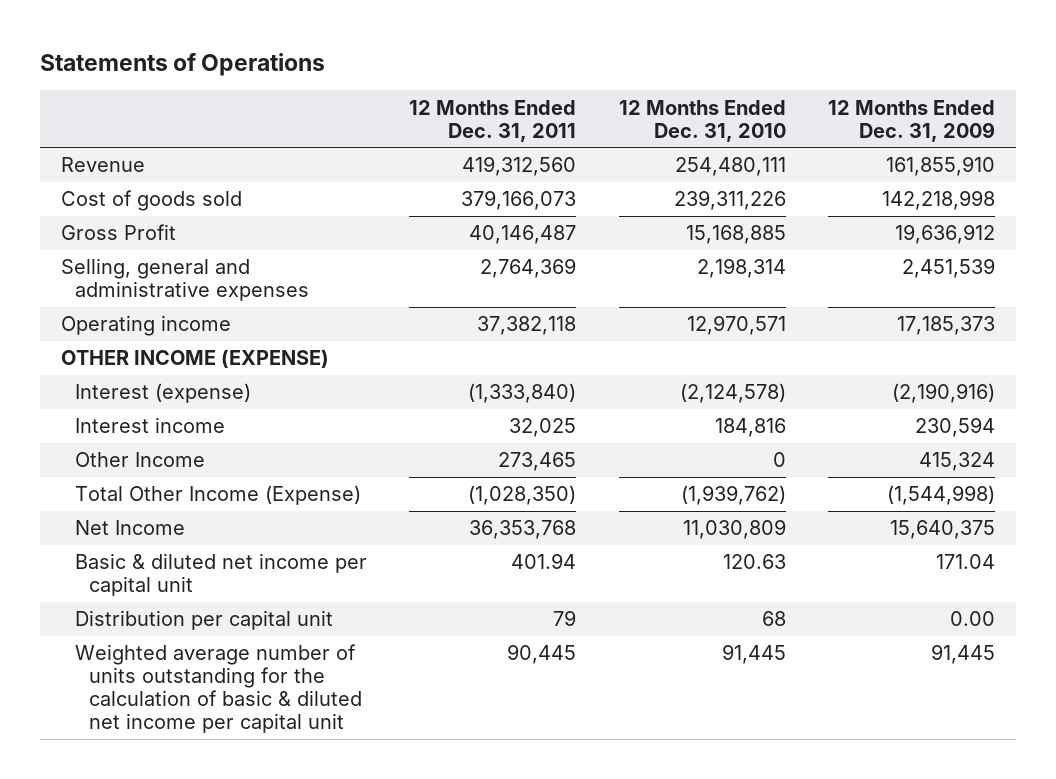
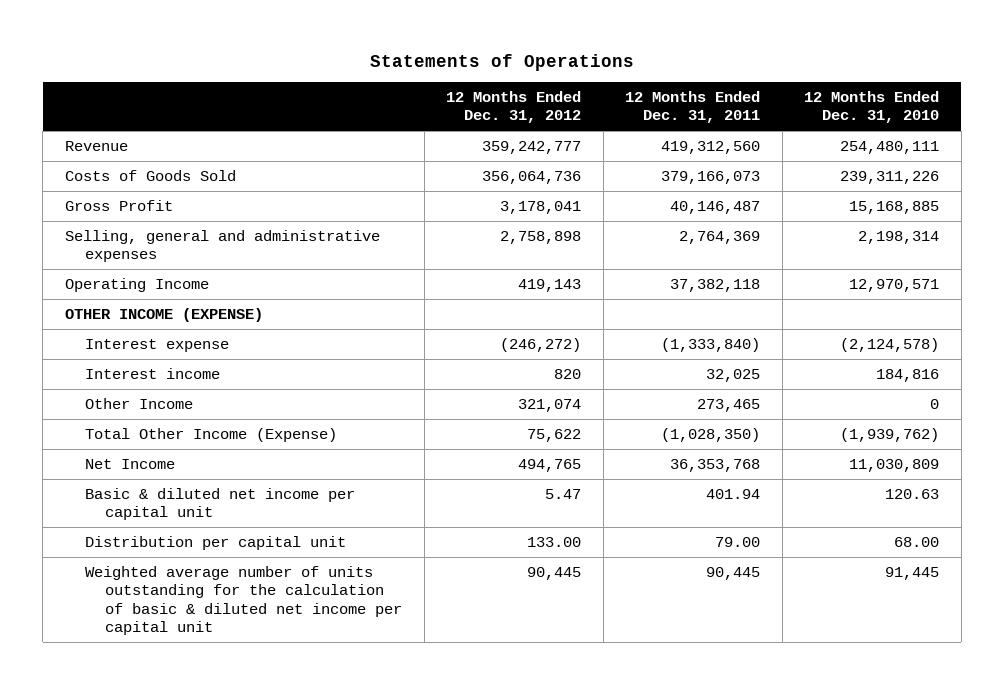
[828,99,996,142] 12 Months Ended Dec. 31, 2009 -> none
none -> [446,91,582,124] 12 Months Ended Dec. 31, 2012
[61,190,243,212] Cost of goods sold -> [64,170,236,182] Costs of Goods Sold
[61,315,232,337] Operating income -> [64,278,209,293] Operating Income
[74,383,251,404] Interest (expense) -> [84,339,229,353] Interest expense
[553,610,577,627] 79 -> [715,537,761,548] 79.00
[761,611,786,627] 68 -> [894,537,940,548] 68.00

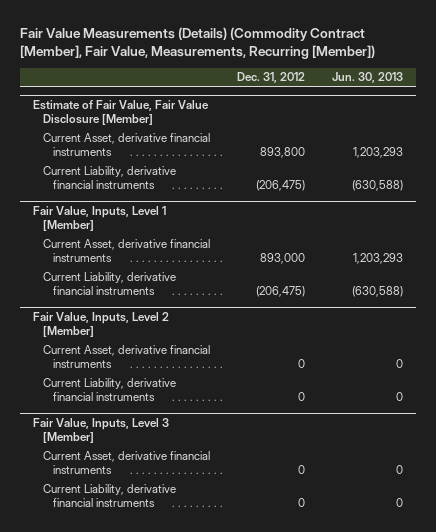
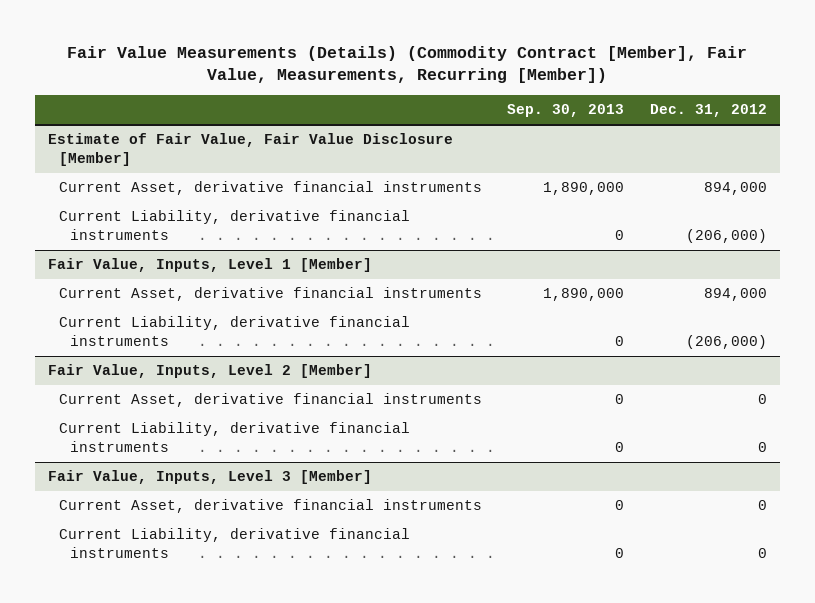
[331,72,403,84] Jun. 30, 2013 -> none
none -> [507,104,625,118] Sep. 30, 2013
[259,146,305,158] 893,800 -> [703,182,767,196] 894,000
[255,179,305,191] (206,475) -> [685,229,767,244] (206,000)
[259,252,305,264] 893,000 -> [703,288,767,302] 894,000
[255,285,305,297] (206,475) -> [685,335,767,350] (206,000)

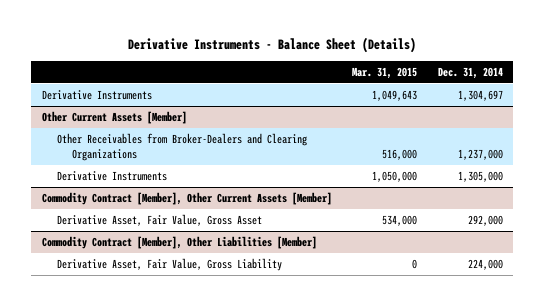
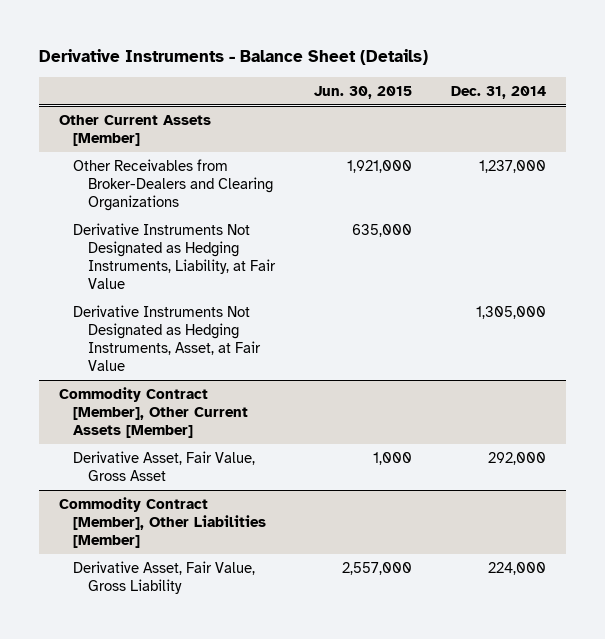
[352,66,418,79] Mar. 31, 2015 -> none
none -> [314,85,413,99] Jun. 30, 2015
[41,90,152,101] Derivative Instruments -> none
none -> [73,223,276,290] Derivative Instruments Not Designated as Hedging Instruments, Liability, at Fair Value
[56,171,167,182] Derivative Instruments -> [73,305,261,372] Derivative Instruments Not Designated as Hedging Instruments, Asset, at Fair Value

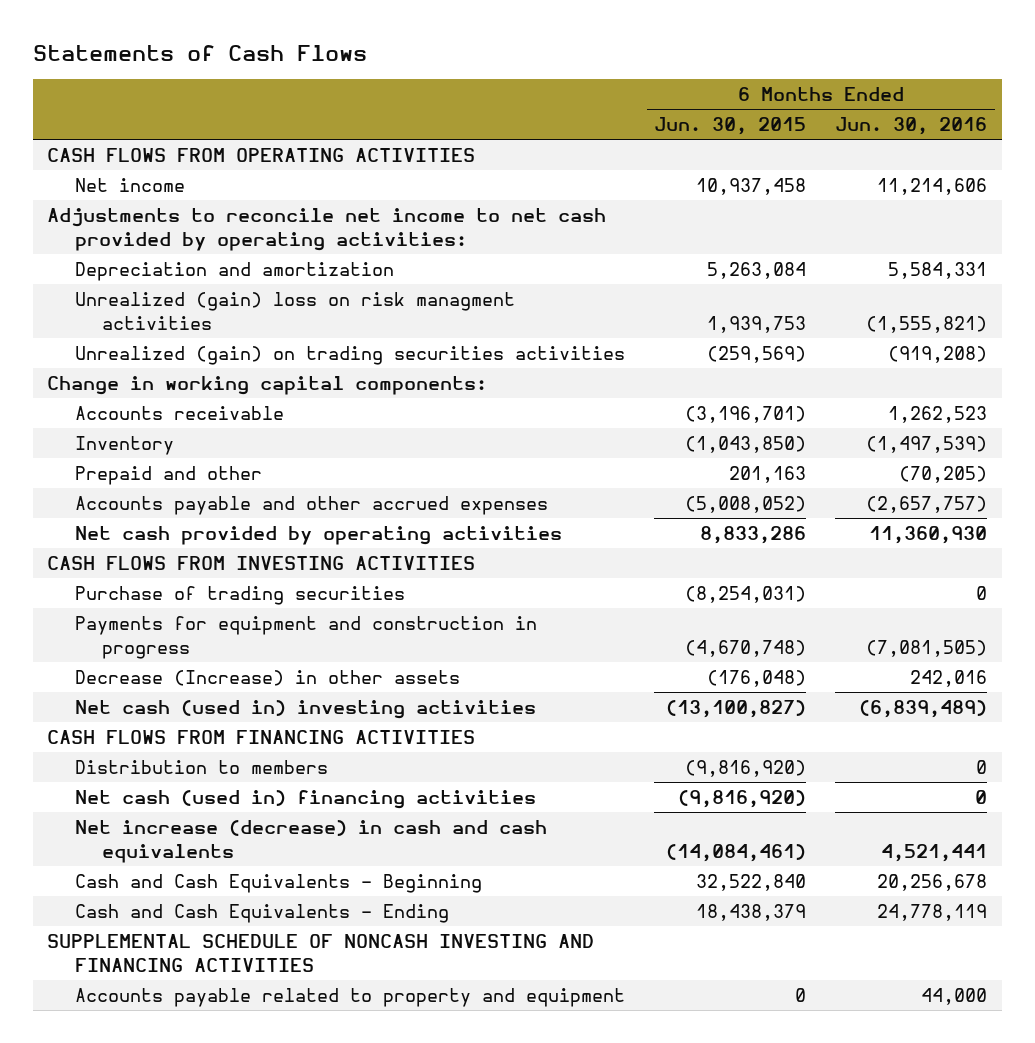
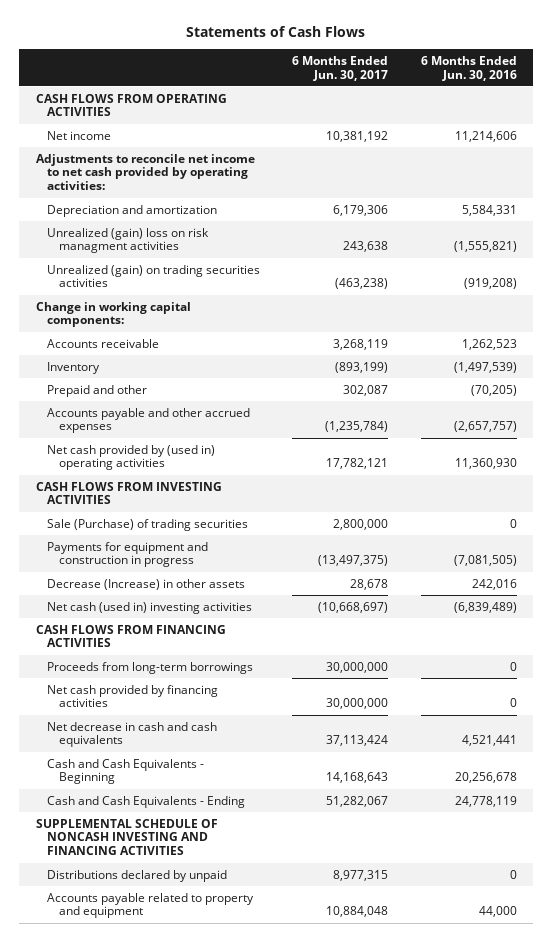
[654,117,807,136] Jun. 30, 2015 -> none
none -> [292,55,389,81] 6 Months Ended Jun. 30, 2017
[74,525,562,545] Net cash provided by operating activities -> [47,444,216,471] Net cash provided by (used in) operating activities
[74,585,405,605] Purchase of trading securities -> [47,518,249,531] Sale (Purchase) of trading securities
[74,759,328,774] Distribution to members -> none
none -> [47,661,254,674] Proceeds from long-term borrowings
[74,789,536,809] Net cash (used in) financing activities -> [47,684,219,708] Net cash provided by financing activities
[74,819,547,863] Net increase (decrease) in cash and cash equivalents -> [47,721,218,748] Net decrease in cash and cash equivalents
none -> [47,869,228,882] Distributions declared by unpaid

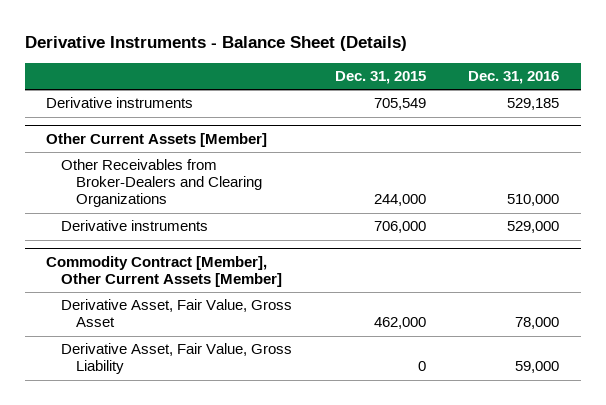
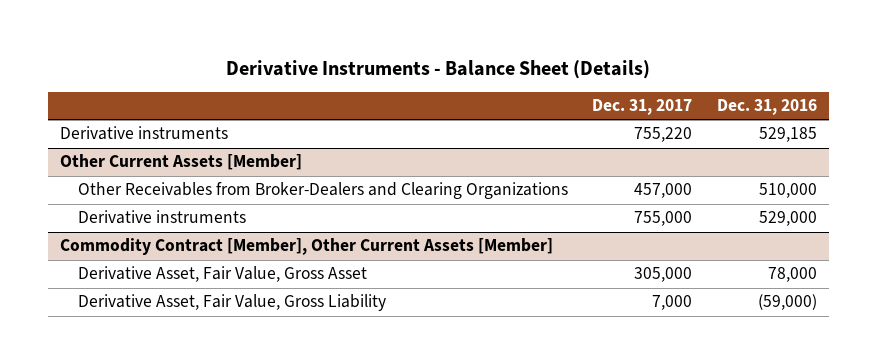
[334,71,426,85] Dec. 31, 2015 -> none
none -> [592,99,693,116] Dec. 31, 2017
[515,361,560,374] 59,000 -> [757,294,817,311] (59,000)

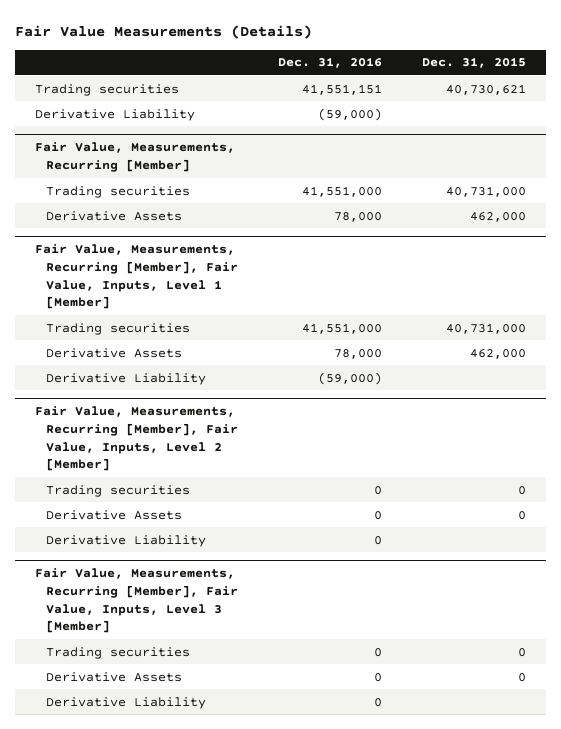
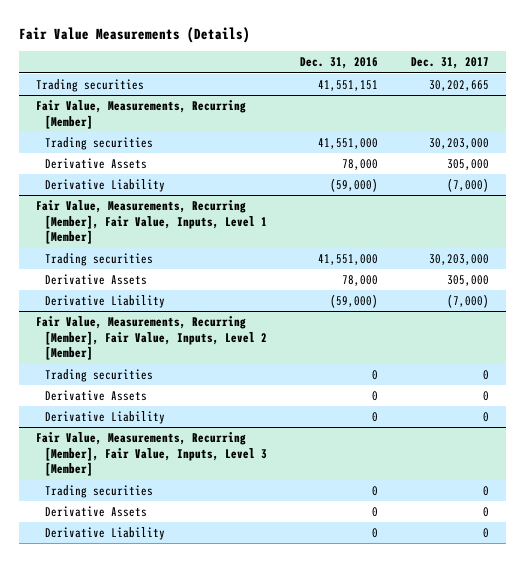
[422,57,527,69] Dec. 31, 2015 -> none
none -> [411,57,490,70] Dec. 31, 2017
[34,108,195,121] Derivative Liability -> none
none -> [45,178,166,192] Derivative Liability

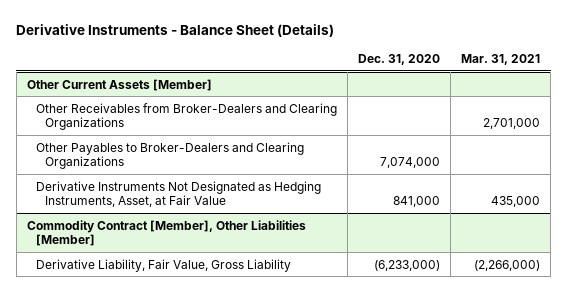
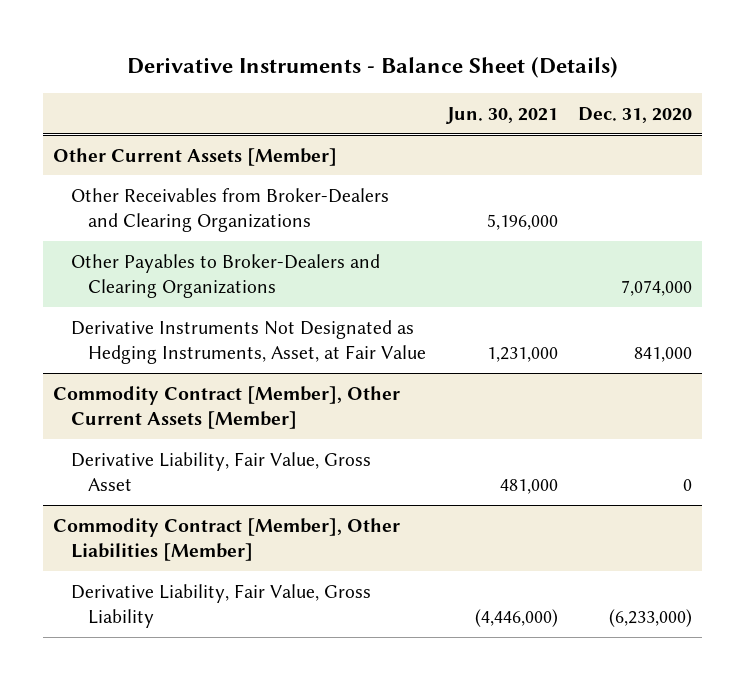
[461,54,541,66] Mar. 31, 2021 -> none
none -> [445,106,558,124] Jun. 30, 2021
none -> [53,385,401,430] Commodity Contract [Member], Other Current Assets [Member]
none -> [70,451,371,492] Derivative Liability, Fair Value, Gross Asset

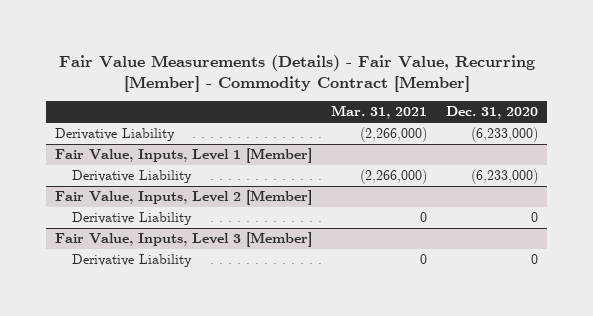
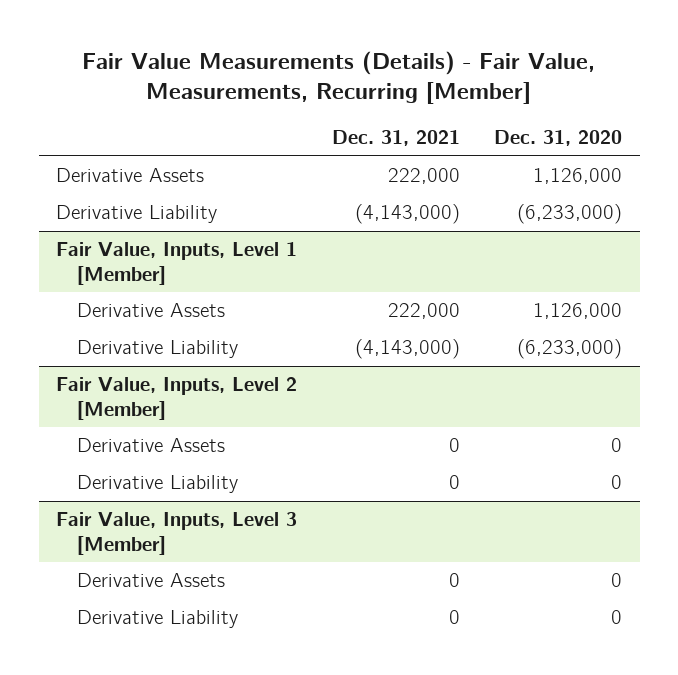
[58,54,535,92] Fair Value Measurements (Details) - Fair Value, Recurring [Member] - Commodity Contract [Member] -> [82,51,596,105] Fair Value Measurements (Details) - Fair Value, Measurements, Recurring [Member]
[331,105,428,120] Mar. 31, 2021 -> none
none -> [331,130,460,147] Dec. 31, 2021
none -> [56,168,205,183] Derivative Assets
none -> [76,303,225,318] Derivative Assets
none -> [76,438,225,453] Derivative Assets
none -> [76,573,225,588] Derivative Assets

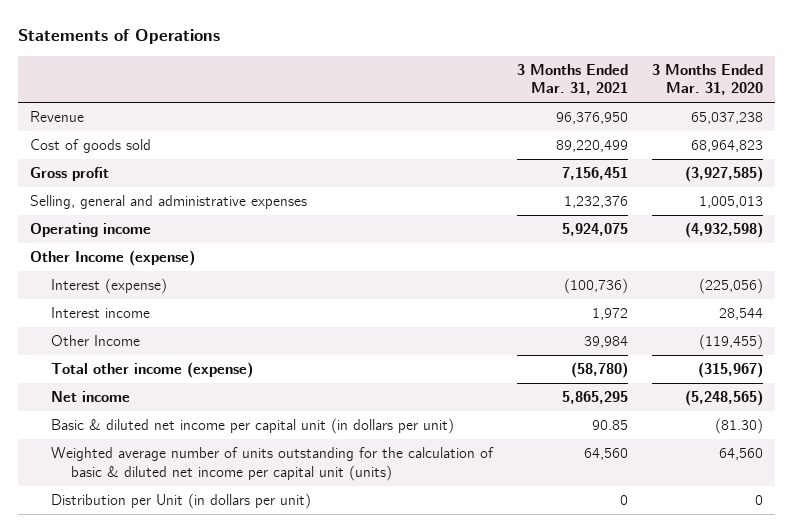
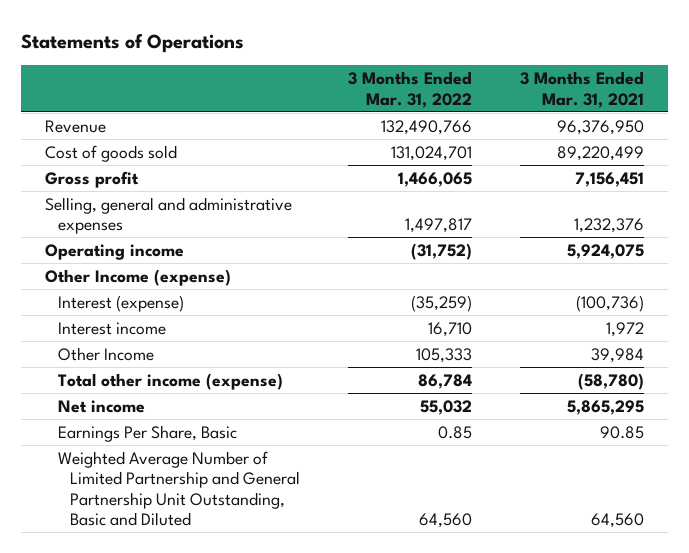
[651,63,763,96] 3 Months Ended Mar. 31, 2020 -> none
none -> [348,71,473,108] 3 Months Ended Mar. 31, 2022
[50,493,311,510] Distribution per Unit (in dollars per unit) -> none
[50,418,454,435] Basic & diluted net income per capital unit (in dollars per unit) -> [57,424,237,442] Earnings Per Share, Basic
[50,447,494,481] Weighted average number of units outstanding for the calculation of basic & diluted net income per capital unit (units) -> [57,450,301,527] Weighted Average Number of Limited Partnership and General Partnership Unit Outstanding, Basic and Diluted

